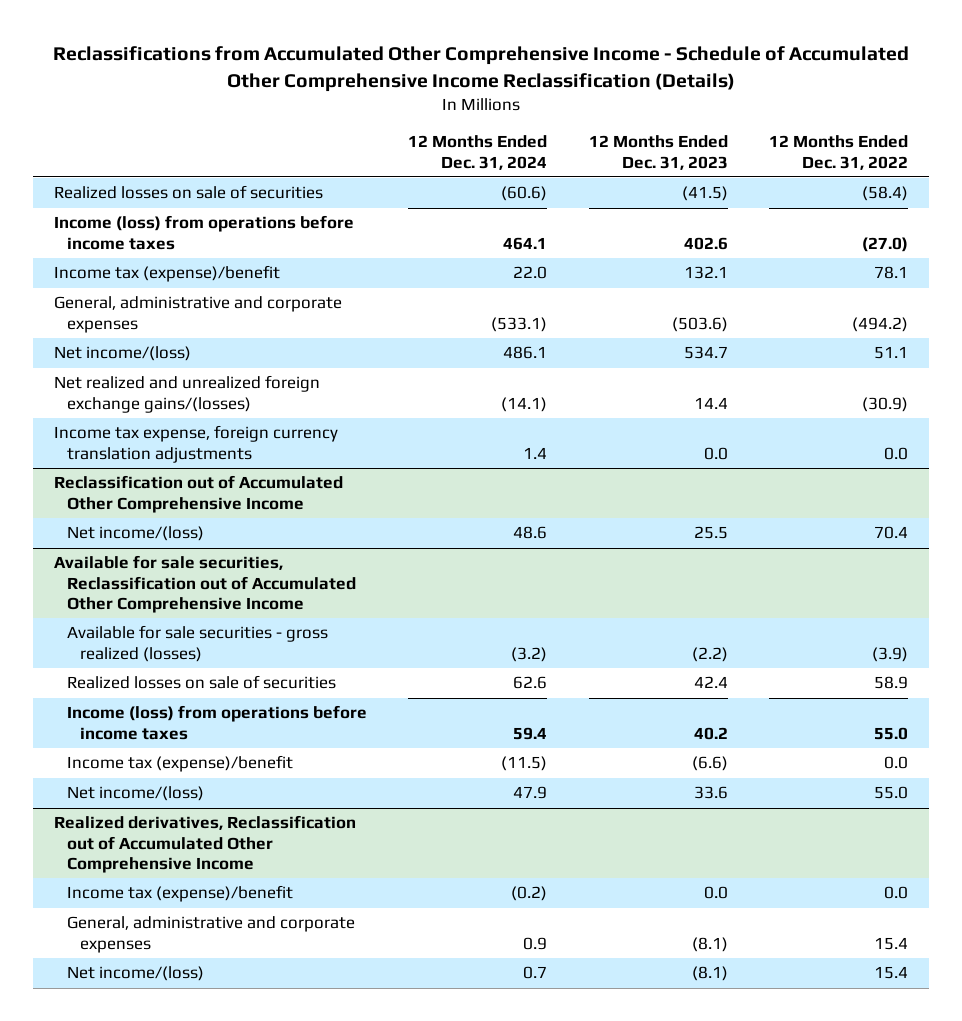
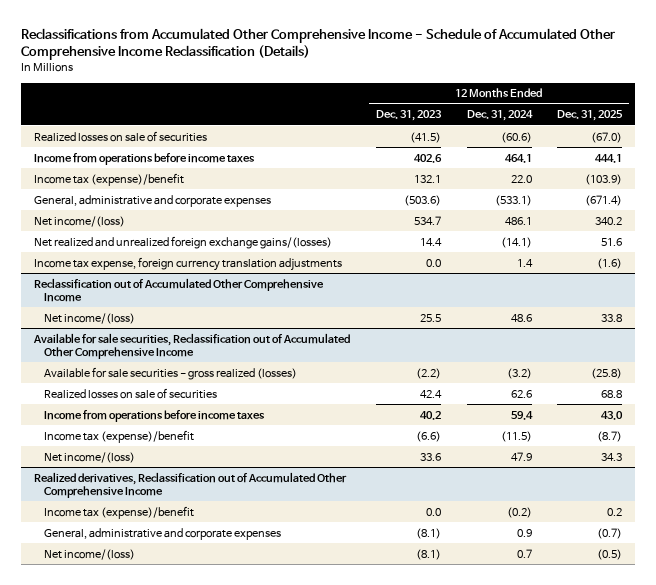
[769,135,909,170] 12 Months Ended Dec. 31, 2022 -> none
none -> [557,110,624,122] Dec. 31, 2025
[54,215,355,250] Income (loss) from operations before income taxes -> [34,152,256,165] Income from operations before income taxes
[67,705,368,740] Income (loss) from operations before income taxes -> [43,409,265,422] Income from operations before income taxes

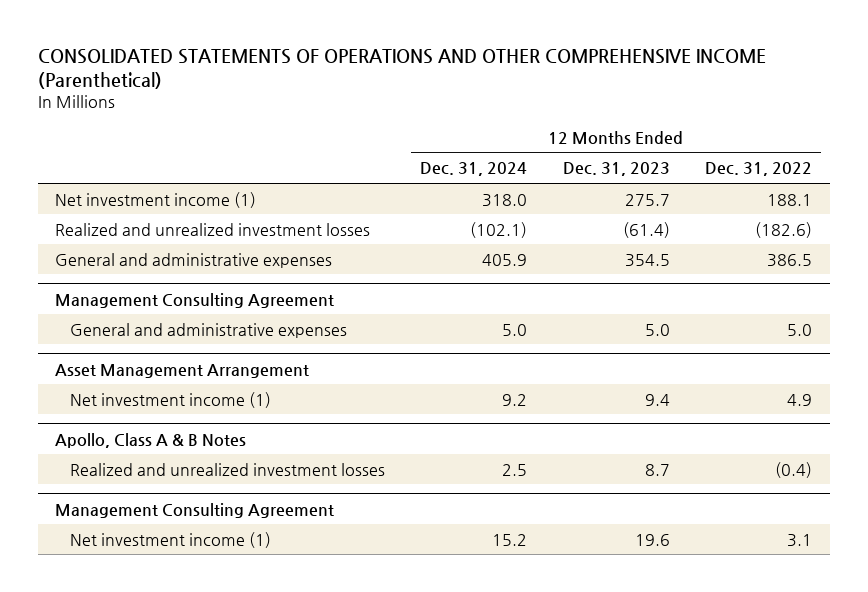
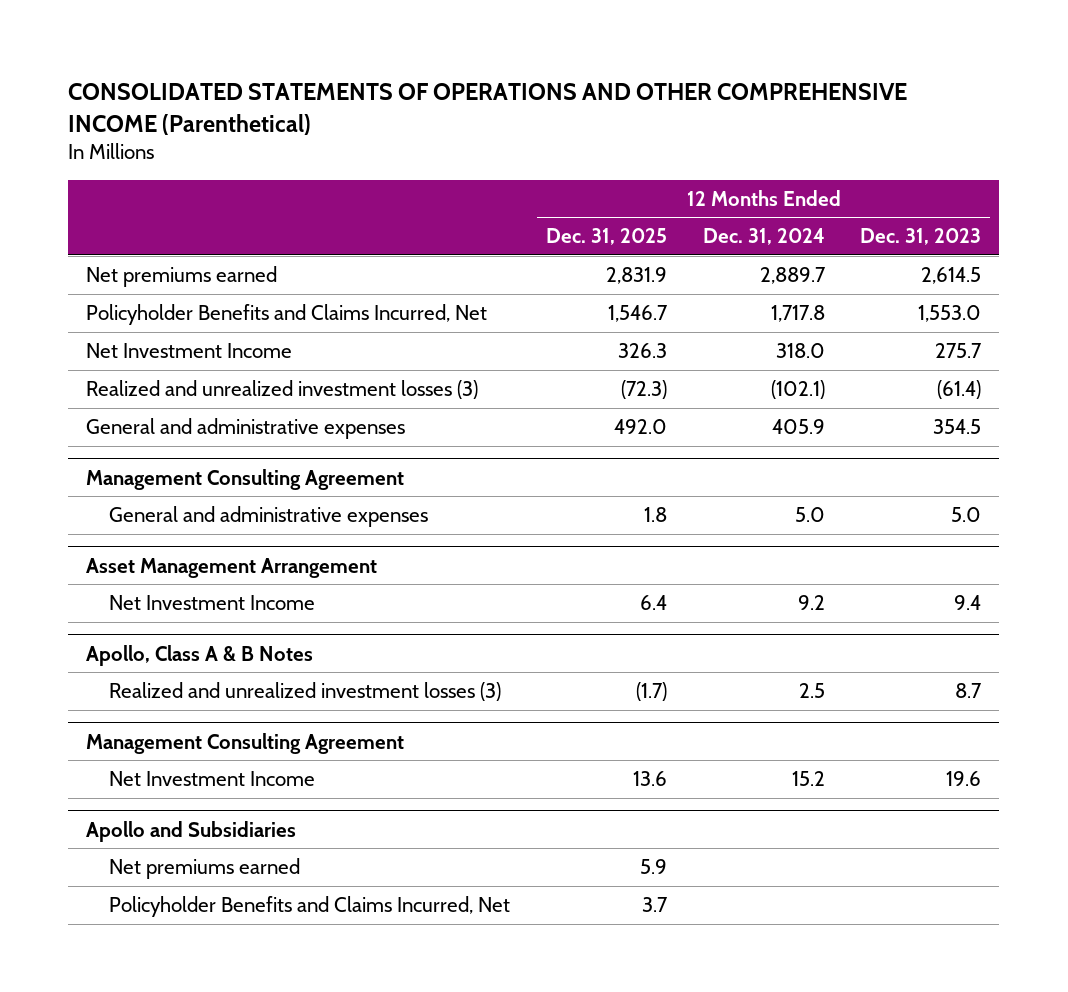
[705,162,813,177] Dec. 31, 2022 -> none
none -> [545,228,667,246] Dec. 31, 2025
none -> [86,265,278,287] Net premiums earned
none -> [86,303,488,325] Policyholder Benefits and Claims Incurred, Net
[55,191,257,208] Net investment income (1) -> [86,342,293,358] Net Investment Income
[55,222,371,236] Realized and unrealized investment losses -> [86,379,479,399] Realized and unrealized investment losses (3)
[69,391,271,408] Net investment income (1) -> [109,594,316,610] Net Investment Income
[69,462,385,476] Realized and unrealized investment losses -> [109,681,502,701] Realized and unrealized investment losses (3)
[69,531,271,548] Net investment income (1) -> [109,770,316,786] Net Investment Income
none -> [86,820,297,842] Apollo and Subsidiaries
none -> [109,857,301,879] Net premiums earned
none -> [109,895,511,917] Policyholder Benefits and Claims Incurred, Net

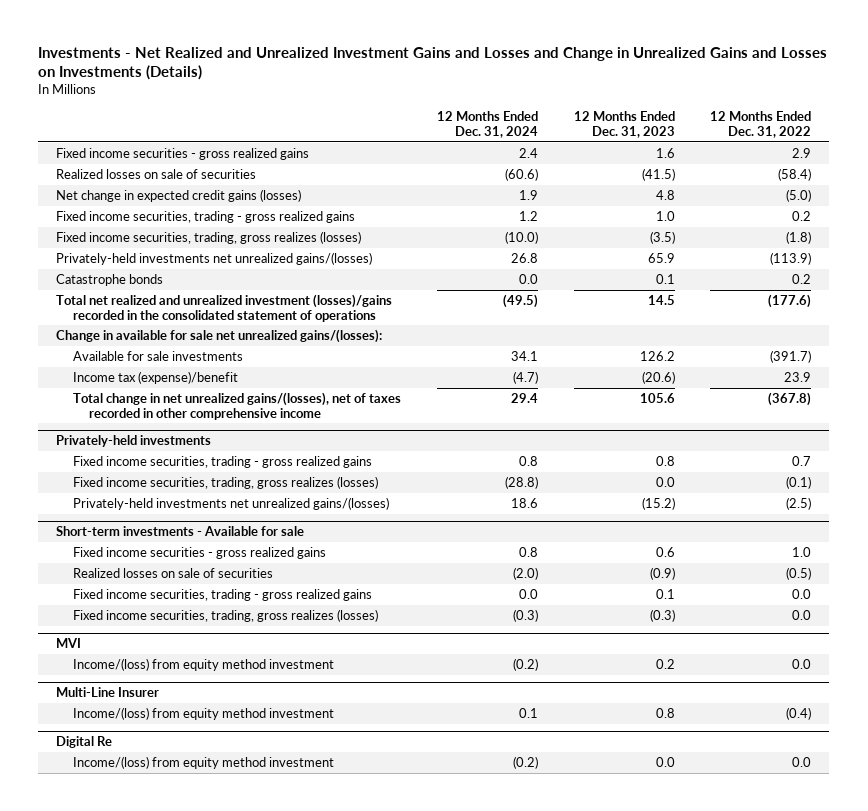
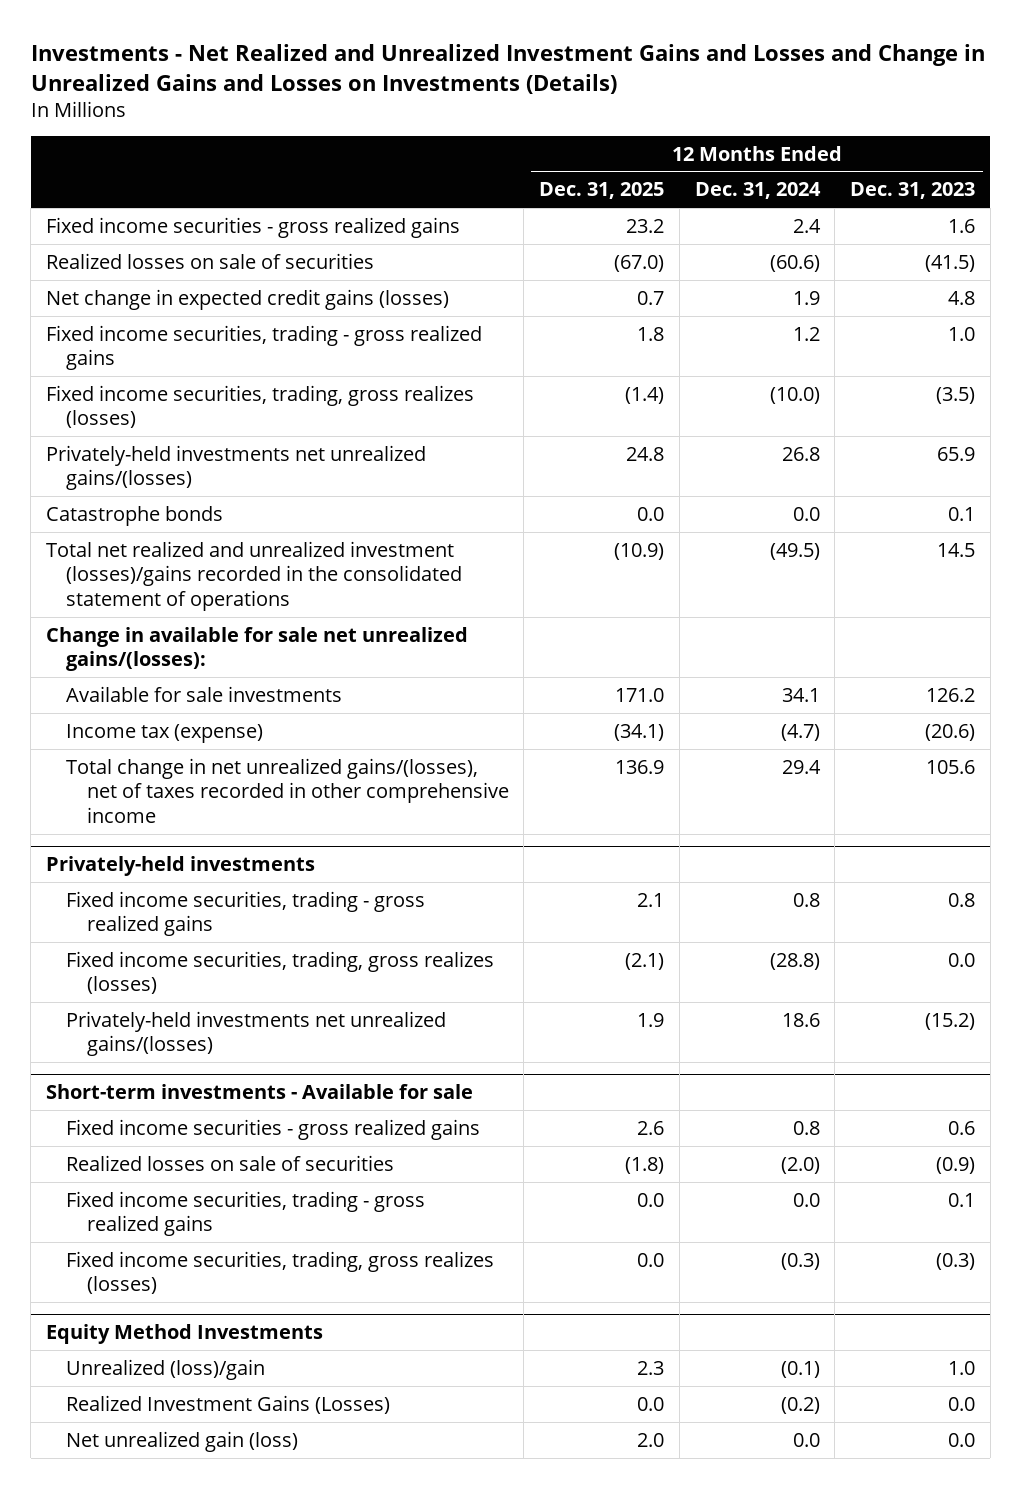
[710,111,812,139] 12 Months Ended Dec. 31, 2022 -> none
none -> [539,182,665,200] Dec. 31, 2025
[72,370,238,384] Income tax (expense)/benefit -> [66,723,264,743] Income tax (expense)
[56,638,82,649] MVI -> none
[72,657,334,671] Income/(loss) from equity method investment -> none
[56,687,160,698] Multi-Line Insurer -> none
[72,706,334,720] Income/(loss) from equity method investment -> none
[56,736,113,749] Digital Re -> none
[72,755,334,769] Income/(loss) from equity method investment -> none
none -> [46,1323,324,1344] Equity Method Investments
none -> [66,1358,266,1380] Unrealized (loss)/gain
none -> [66,1394,391,1414] Realized Investment Gains (Losses)
none -> [66,1430,299,1452] Net unrealized gain (loss)

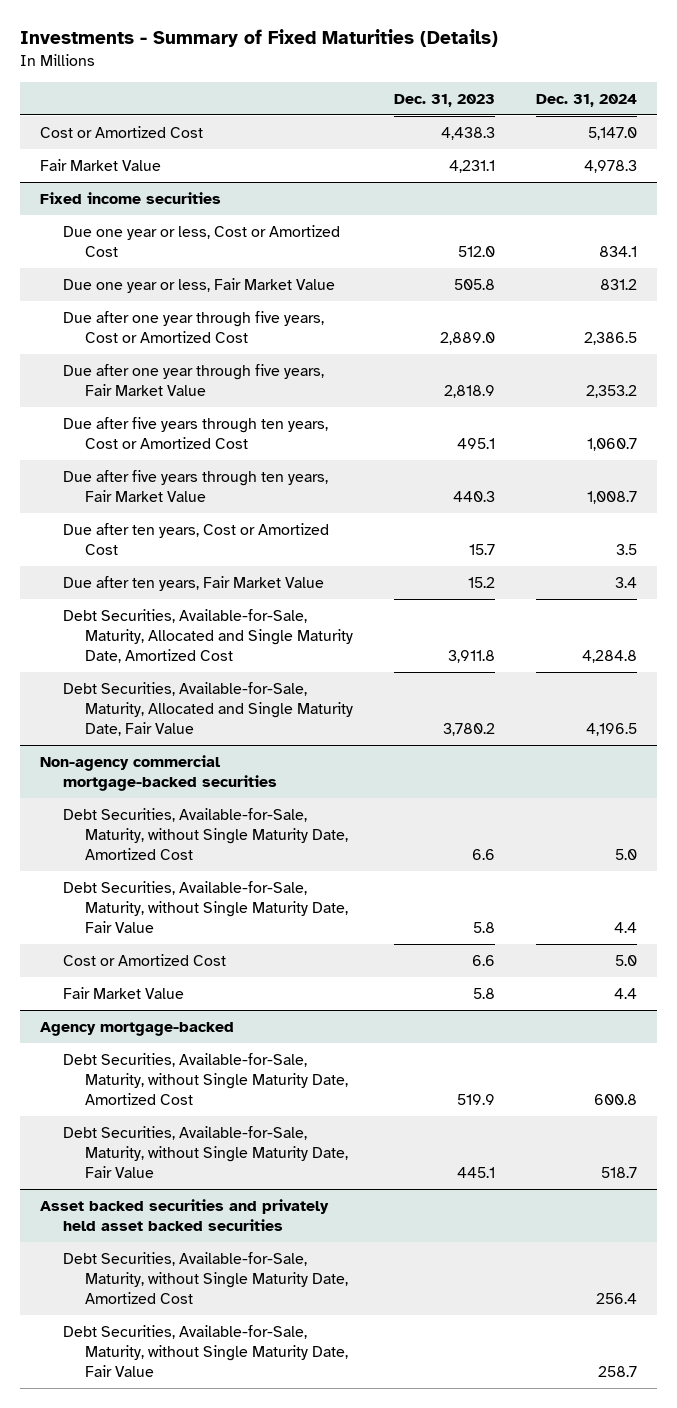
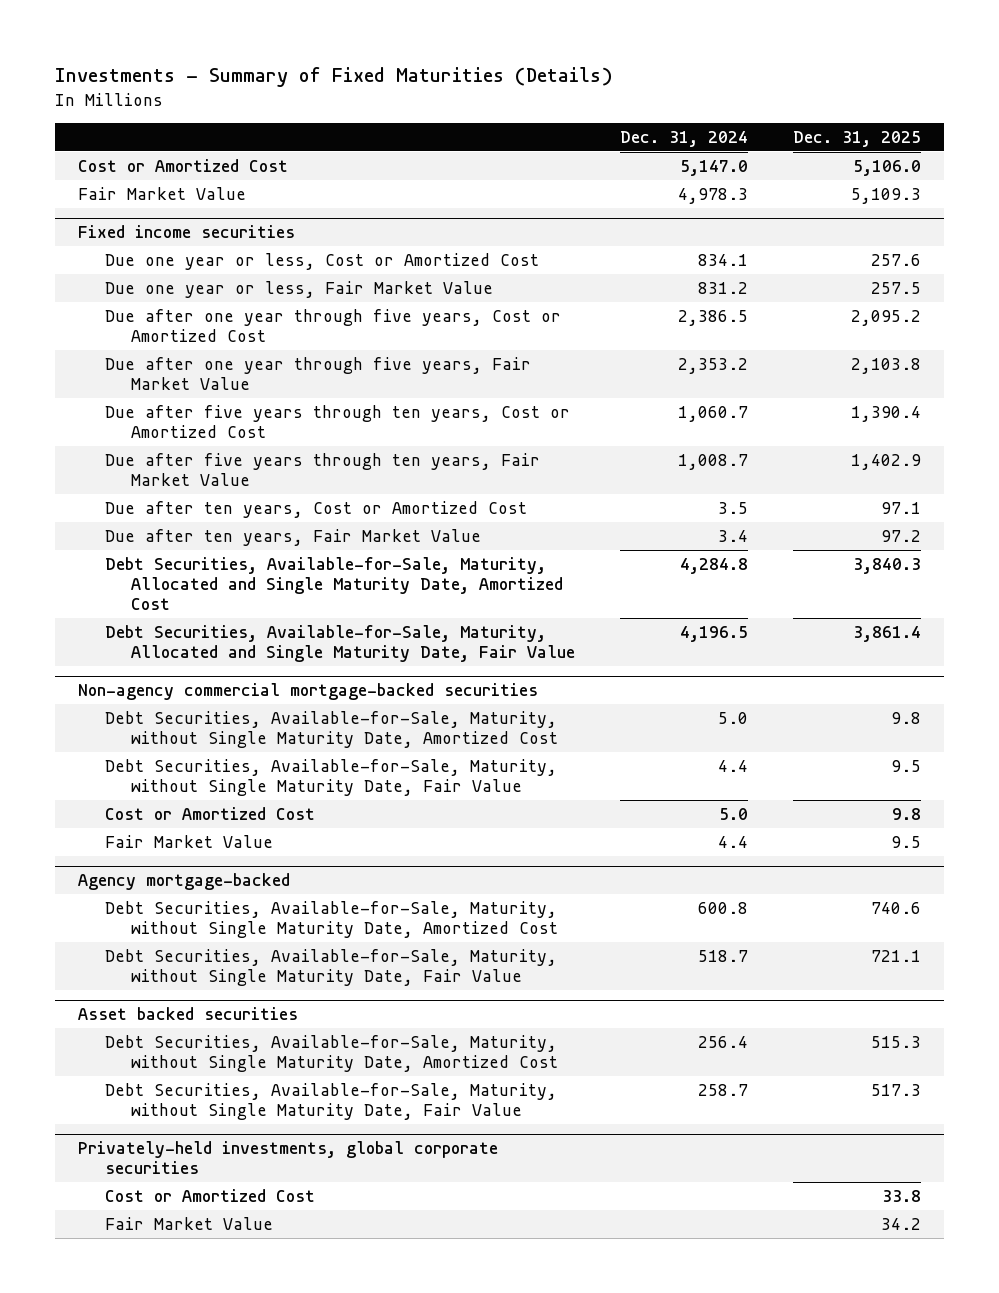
[393,93,495,107] Dec. 31, 2023 -> none
none -> [793,130,922,147] Dec. 31, 2025
[40,1198,330,1231] Asset backed securities and privately held asset backed securities -> [78,1006,299,1020] Asset backed securities
none -> [78,1140,499,1174] Privately-held investments, global corporate securities
none -> [104,1188,315,1202] Cost or Amortized Cost
none -> [104,1216,273,1230] Fair Market Value

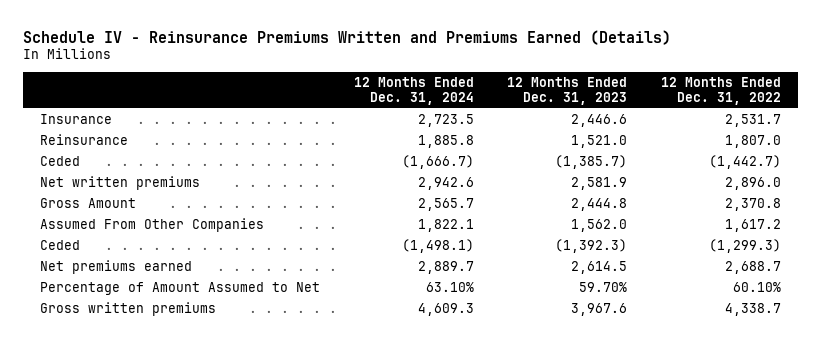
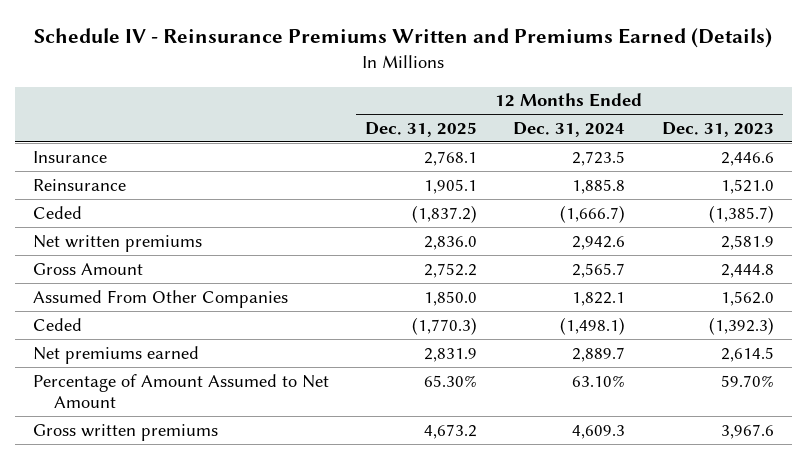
[660,76,781,105] 12 Months Ended Dec. 31, 2022 -> none
none -> [365,121,478,137] Dec. 31, 2025
[40,282,321,296] Percentage of Amount Assumed to Net -> [33,373,330,409] Percentage of Amount Assumed to Net Amount

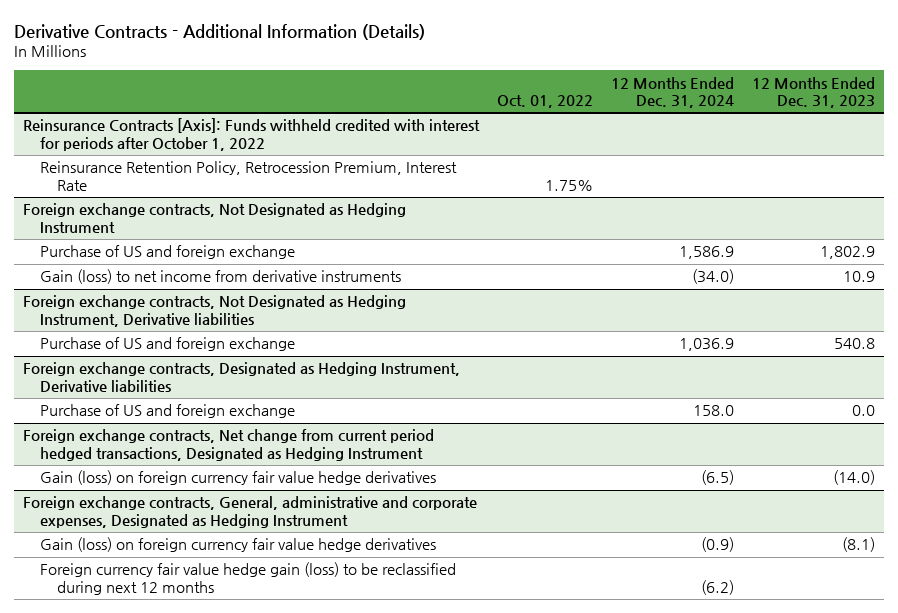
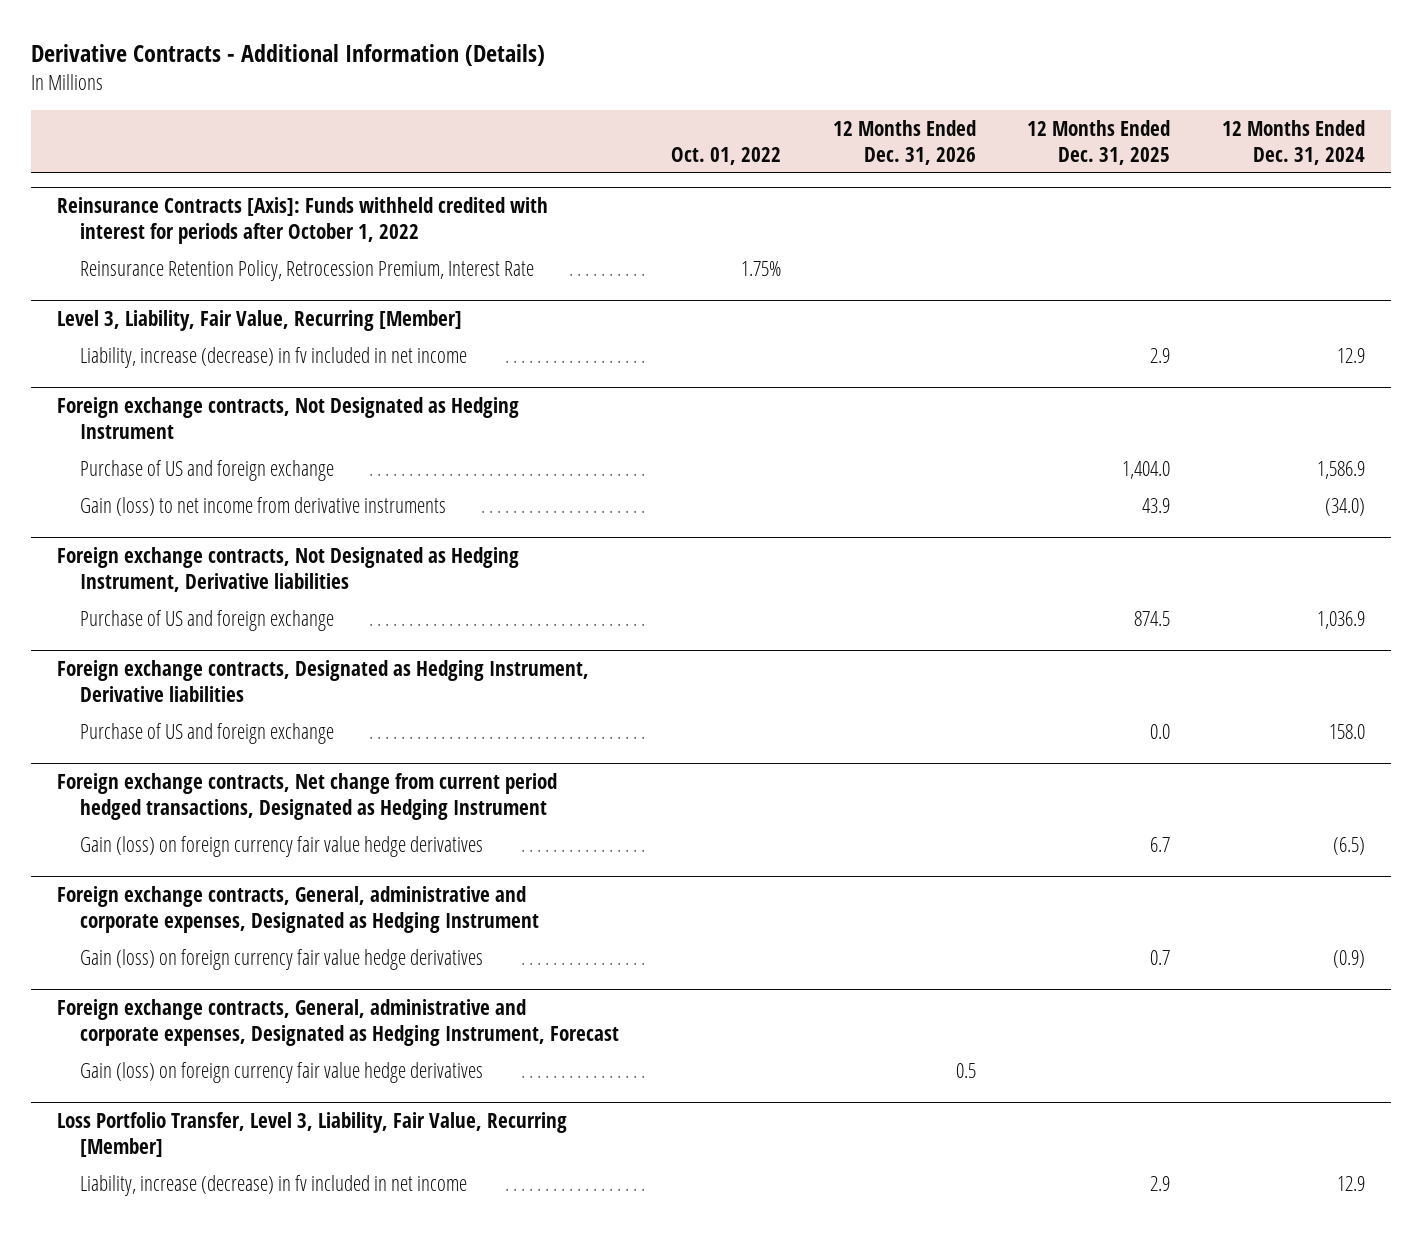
[751,76,875,109] 12 Months Ended Dec. 31, 2023 -> none
none -> [832,119,976,165] 12 Months Ended Dec. 31, 2026
none -> [1027,119,1171,165] 12 Months Ended Dec. 31, 2025
none -> [56,309,462,331] Level 3, Liability, Fair Value, Recurring [Member]
none -> [79,346,467,368] Liability, increase (decrease) in fv included in net income
[40,562,457,595] Foreign currency fair value hedge gain (loss) to be reclassified during next 12 months -> none
none -> [56,998,619,1046] Foreign exchange contracts, General, administrative and corporate expenses, Designated as Hedging Instrument, Forecast
none -> [79,1061,483,1083] Gain (loss) on foreign currency fair value hedge derivatives
none -> [56,1111,567,1157] Loss Portfolio Transfer, Level 3, Liability, Fair Value, Recurring [Member]
none -> [79,1174,467,1196] Liability, increase (decrease) in fv included in net income

